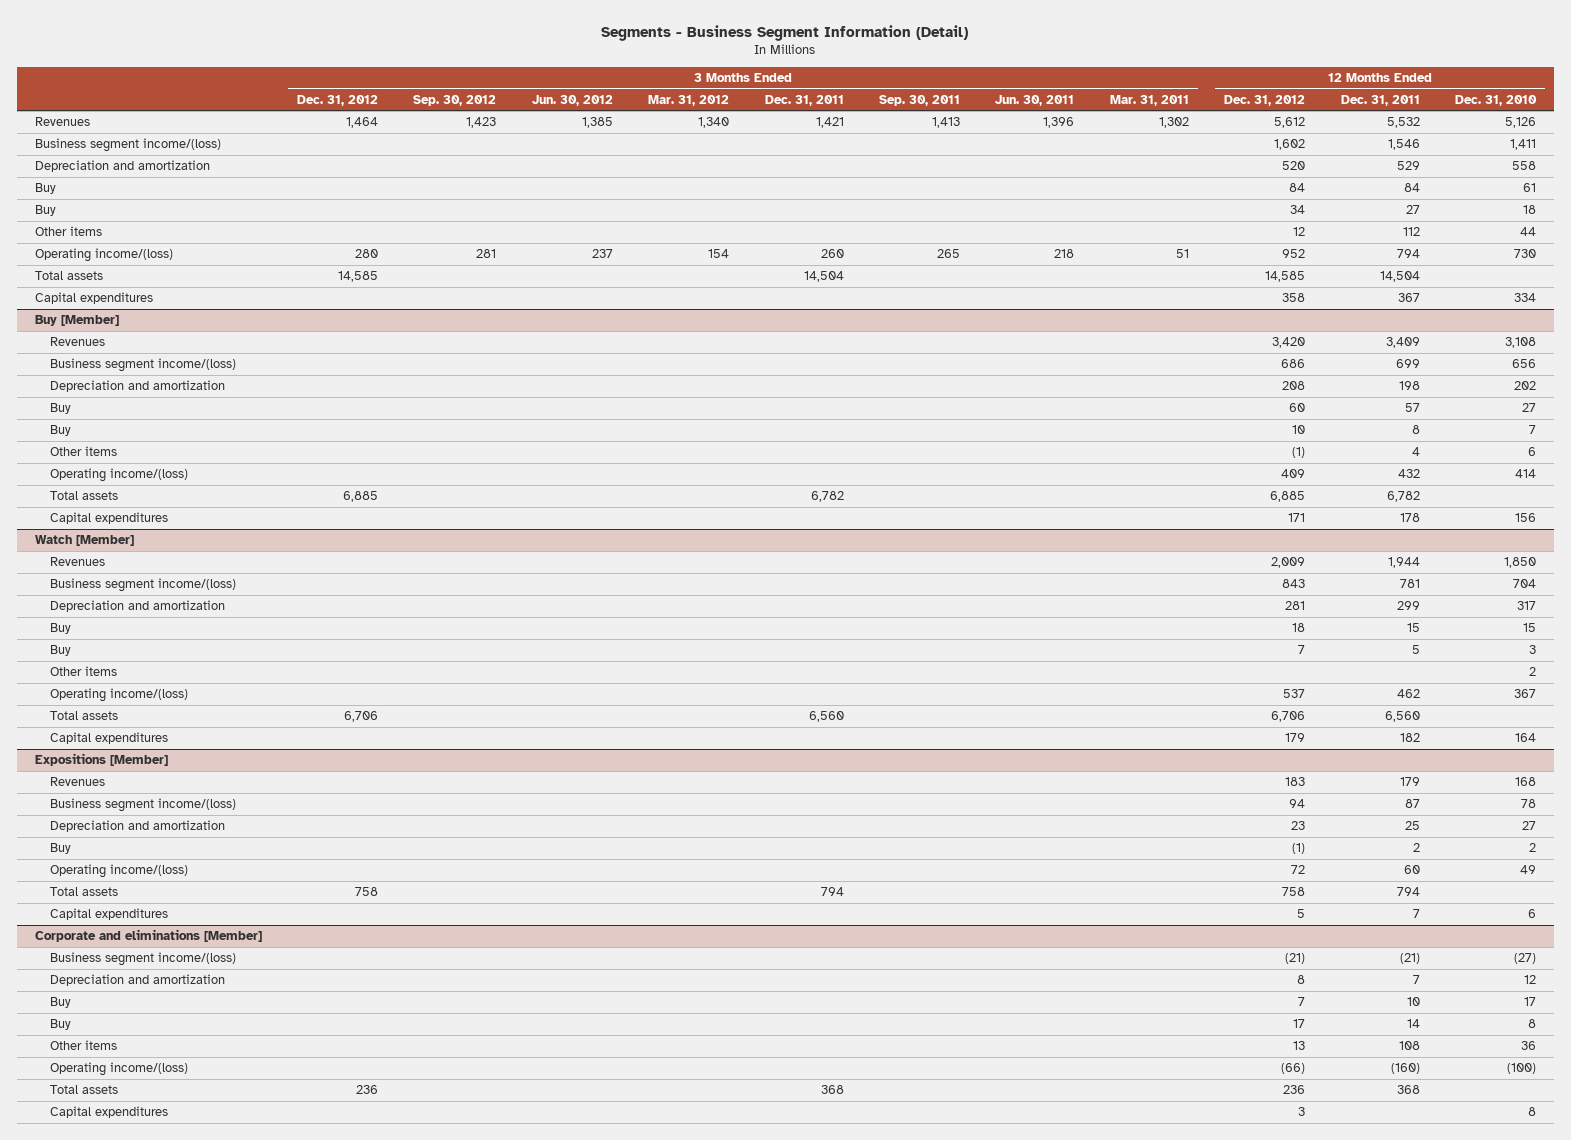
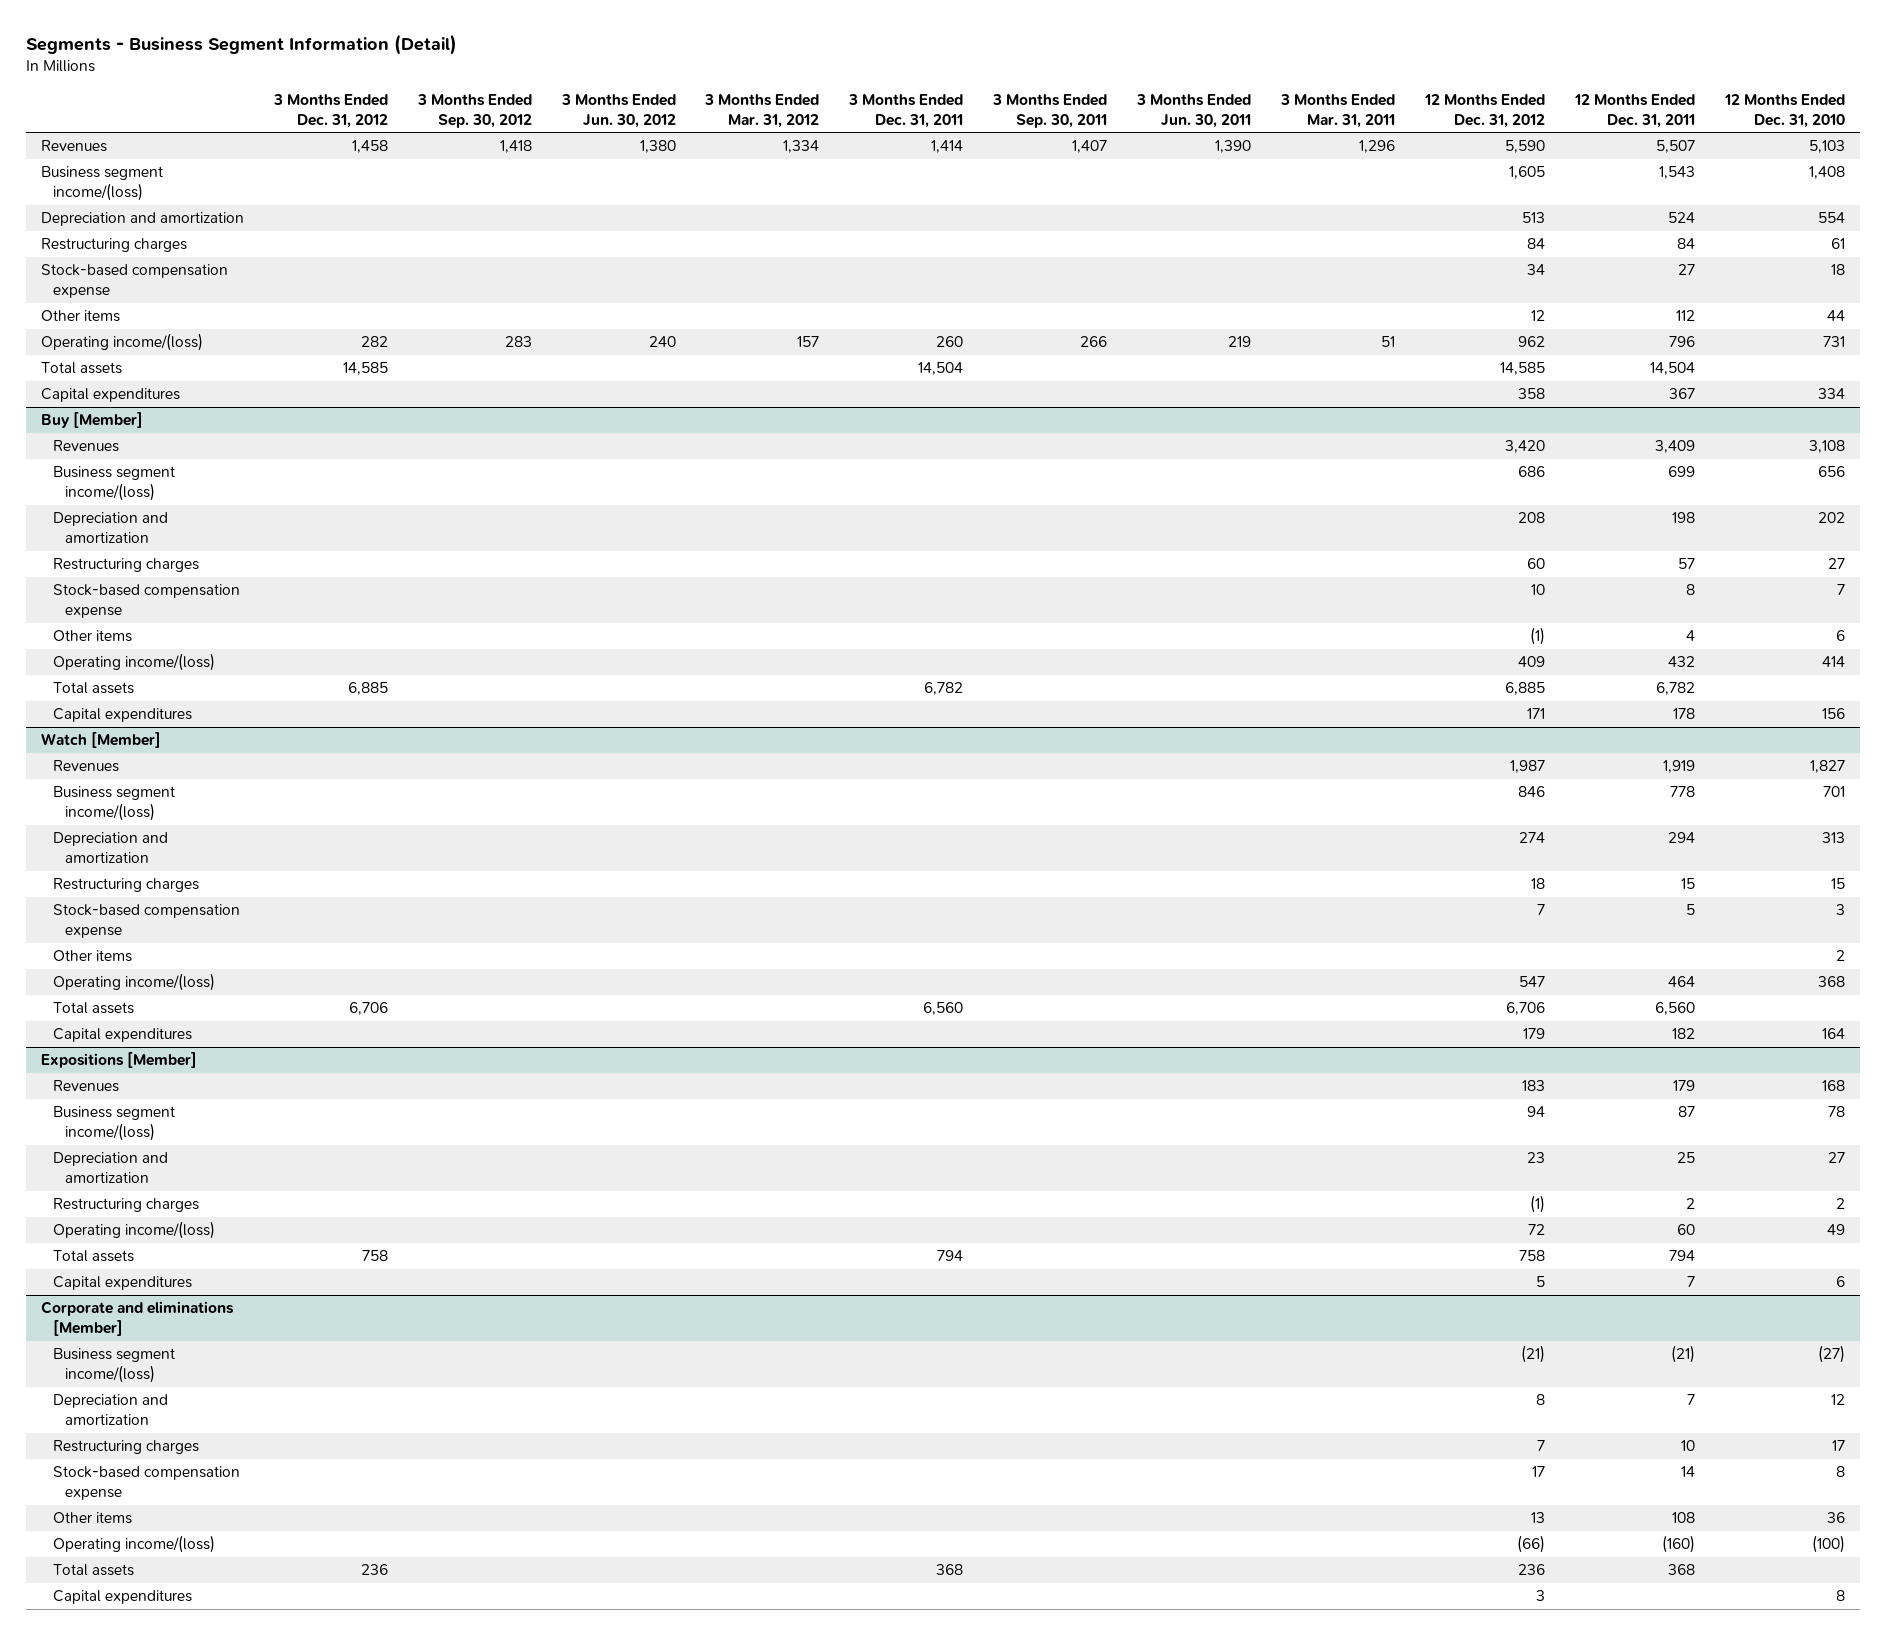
[346,117,379,129] 1,464 -> [351,140,388,154] 1,458
[466,117,497,129] 1,423 -> [499,140,532,154] 1,418
[581,117,613,129] 1,385 -> [639,140,676,154] 1,380
[698,117,730,129] 1,340 -> [783,140,820,154] 1,334
[815,117,844,129] 1,421 -> [931,140,964,154] 1,414
[932,117,961,129] 1,413 -> [1072,140,1108,154] 1,407
[1043,117,1075,129] 1,396 -> [1215,140,1252,154] 1,390
[1158,117,1189,129] 1,302 -> [1359,140,1396,154] 1,296
[1274,117,1306,129] 5,612 -> [1505,140,1546,154] 5,590
[1386,117,1420,129] 5,532 -> [1655,140,1695,154] 5,507
[1504,117,1536,129] 5,126 -> [1808,140,1845,154] 5,103
[1274,139,1306,151] 1,602 -> [1509,166,1546,180] 1,605
[1387,139,1420,151] 1,546 -> [1658,166,1695,180] 1,543
[1509,139,1536,151] 1,411 -> [1808,166,1845,180] 1,408
[1282,161,1306,171] 520 -> [1522,212,1546,224] 513
[1396,161,1420,171] 529 -> [1667,212,1695,224] 524
[1511,161,1536,171] 558 -> [1817,212,1845,224] 554
[34,183,56,195] Buy -> [40,238,187,253] Restructuring charges
[34,205,56,217] Buy -> [40,264,228,299] Stock-based compensation expense
[355,249,379,259] 280 -> [360,336,388,348] 282
[476,249,497,259] 281 -> [504,336,532,348] 283
[591,249,613,259] 237 -> [648,336,676,348] 240
[708,249,730,259] 154 -> [797,336,820,348] 157
[937,249,961,259] 265 -> [1080,336,1108,348] 266
[1054,249,1075,259] 218 -> [1228,336,1252,348] 219
[1282,249,1306,259] 952 -> [1518,336,1546,348] 962
[1396,249,1420,259] 794 -> [1668,336,1695,348] 796
[1513,249,1536,259] 730 -> [1822,336,1845,348] 731
[50,403,72,415] Buy -> [52,558,199,573] Restructuring charges
[50,425,72,437] Buy -> [52,584,240,619] Stock-based compensation expense
[1271,557,1306,569] 2,009 -> [1510,760,1546,774] 1,987
[1387,557,1420,569] 1,944 -> [1662,760,1695,774] 1,919
[1503,557,1536,569] 1,850 -> [1809,760,1845,774] 1,827
[1282,579,1306,589] 843 -> [1518,786,1546,798] 846
[1399,579,1420,589] 781 -> [1669,786,1695,798] 778
[1512,579,1536,589] 704 -> [1822,786,1845,798] 701
[1285,601,1306,611] 281 -> [1519,832,1546,844] 274
[1396,601,1420,611] 299 -> [1667,832,1695,844] 294
[1516,601,1536,611] 317 -> [1821,832,1845,844] 313
[50,623,72,635] Buy -> [52,878,199,893] Restructuring charges
[50,645,72,657] Buy -> [52,904,240,939] Stock-based compensation expense
[1283,689,1306,699] 537 -> [1519,976,1546,988] 547
[1396,689,1420,699] 462 -> [1667,976,1695,988] 464
[1513,689,1536,699] 367 -> [1817,976,1845,988] 368
[50,843,72,855] Buy -> [52,1198,199,1213] Restructuring charges
[50,997,72,1009] Buy -> [52,1440,199,1455] Restructuring charges
[50,1019,72,1031] Buy -> [52,1466,240,1501] Stock-based compensation expense

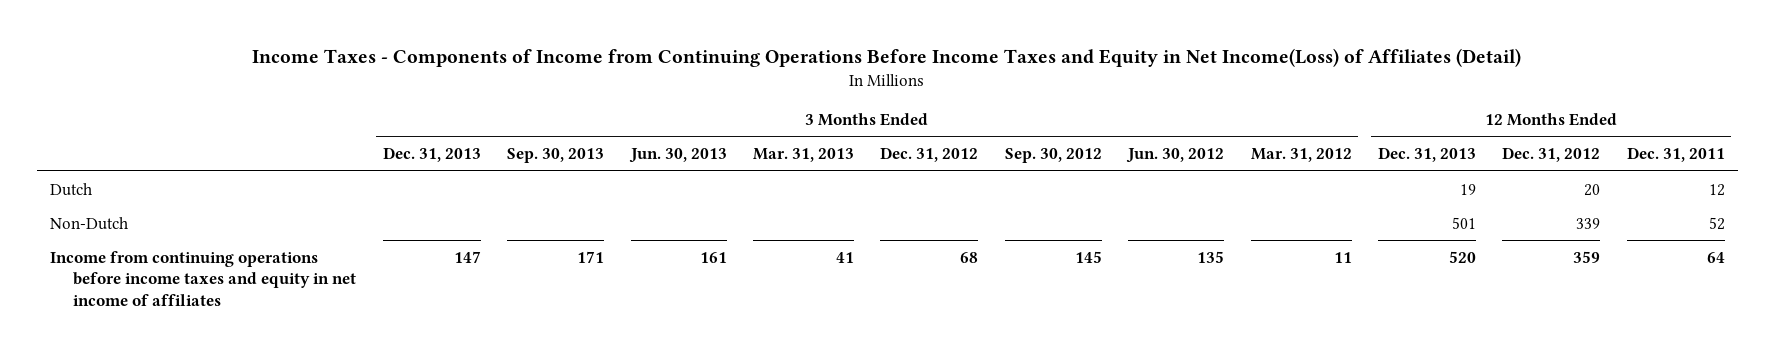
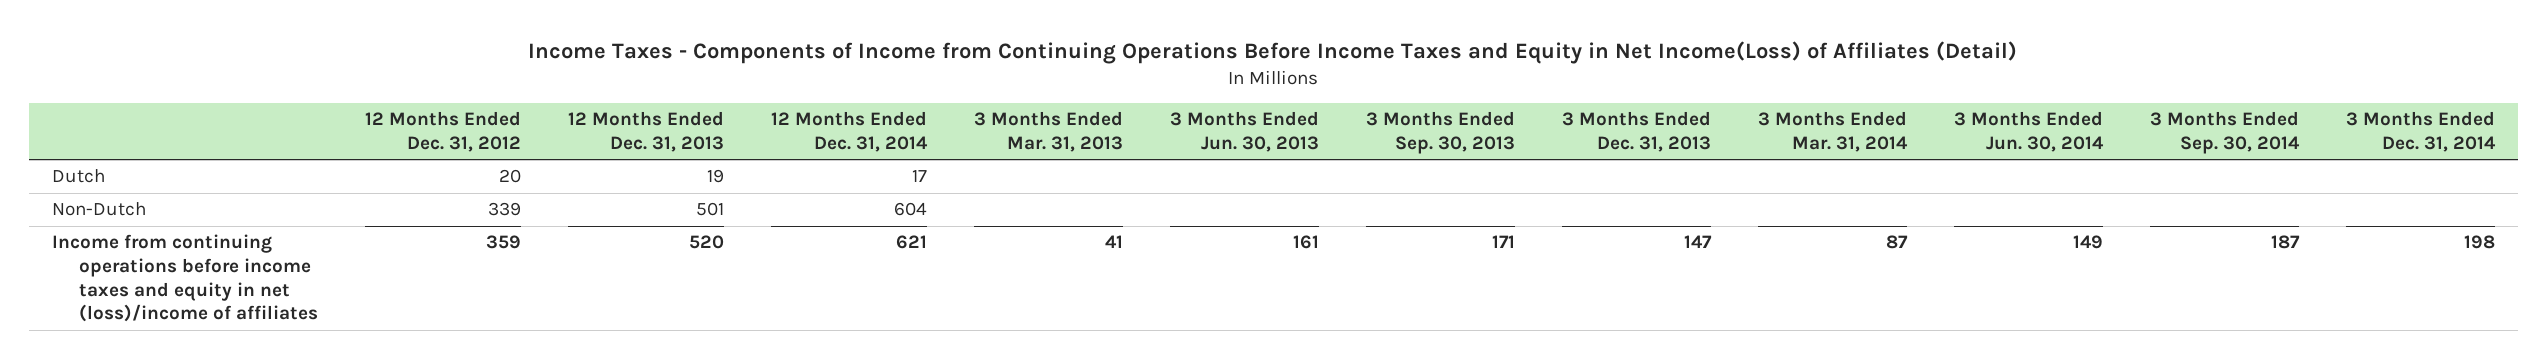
[880,147,979,163] Dec. 31, 2012 -> none
[1004,148,1102,164] Sep. 30, 2012 -> none
[1126,148,1225,164] Jun. 30, 2012 -> none
[1250,148,1352,163] Mar. 31, 2012 -> none
[1626,147,1725,163] Dec. 31, 2011 -> none
none -> [770,111,928,153] 12 Months Ended Dec. 31, 2014
none -> [1757,111,1908,153] 3 Months Ended Mar. 31, 2014
none -> [1953,111,2104,153] 3 Months Ended Jun. 30, 2014
none -> [2149,111,2300,155] 3 Months Ended Sep. 30, 2014
none -> [2345,111,2496,153] 3 Months Ended Dec. 31, 2014
[50,250,357,306] Income from continuing operations before income taxes and equity in net income of affiliates -> [52,234,318,323] Income from continuing operations before income taxes and equity in net (loss)/income of affiliates

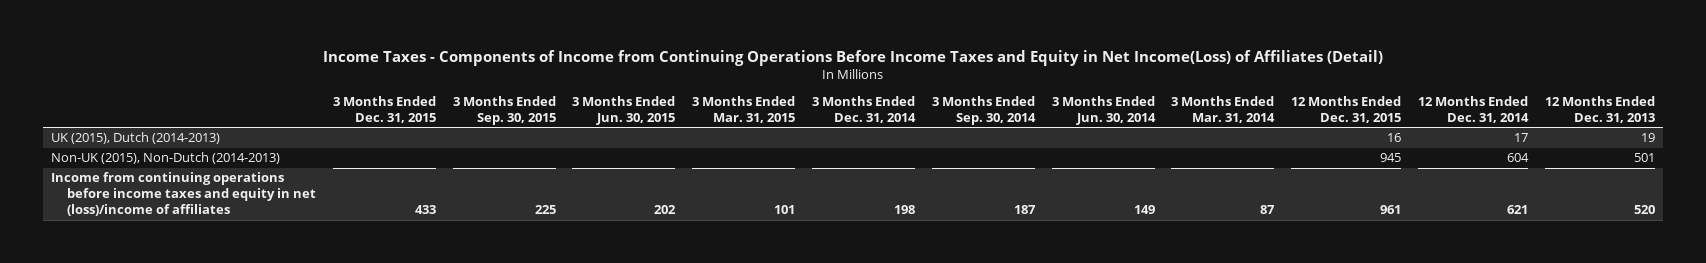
[364,111,521,153] 12 Months Ended Dec. 31, 2012 -> none
[973,111,1123,153] 3 Months Ended Mar. 31, 2013 -> none
[1169,111,1319,153] 3 Months Ended Jun. 30, 2013 -> none
[1365,111,1515,155] 3 Months Ended Sep. 30, 2013 -> none
[1561,111,1711,153] 3 Months Ended Dec. 31, 2013 -> none
none -> [332,95,436,123] 3 Months Ended Dec. 31, 2015
none -> [452,95,556,125] 3 Months Ended Sep. 30, 2015
none -> [572,95,676,125] 3 Months Ended Jun. 30, 2015
none -> [692,95,796,123] 3 Months Ended Mar. 31, 2015
none -> [1291,95,1402,123] 12 Months Ended Dec. 31, 2015
[52,169,106,184] Dutch -> [51,132,221,145] UK (2015), Dutch (2014-2013)
[52,202,147,217] Non-Dutch -> [51,152,281,165] Non-UK (2015), Non-Dutch (2014-2013)

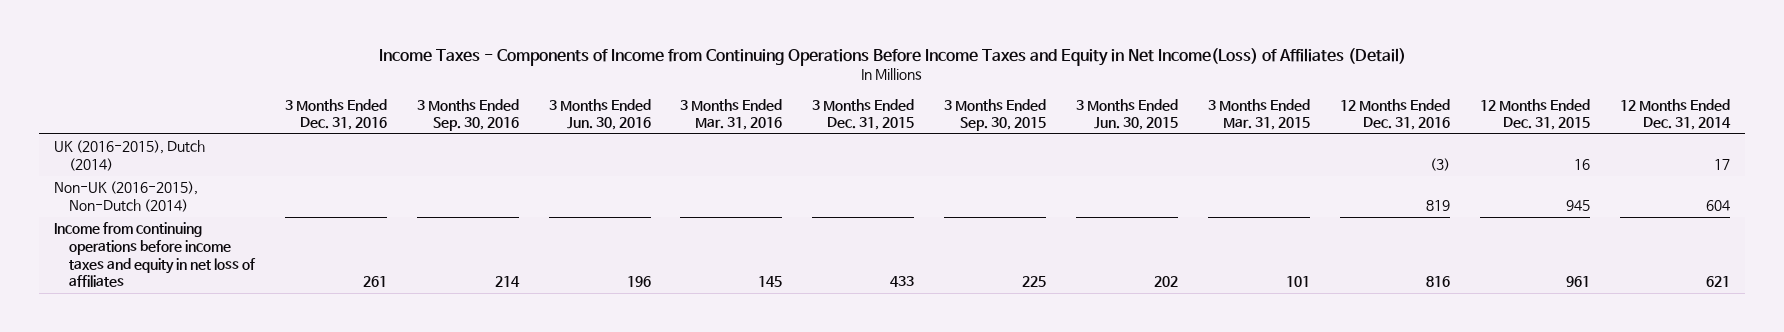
[812,95,917,123] 3 Months Ended Dec. 31, 2014 -> none
[931,95,1036,125] 3 Months Ended Sep. 30, 2014 -> none
[1051,95,1156,125] 3 Months Ended Jun. 30, 2014 -> none
[1171,95,1276,123] 3 Months Ended Mar. 31, 2014 -> none
[1544,95,1655,123] 12 Months Ended Dec. 31, 2013 -> none
none -> [284,98,387,131] 3 Months Ended Dec. 31, 2016
none -> [416,98,519,132] 3 Months Ended Sep. 30, 2016
none -> [548,98,651,131] 3 Months Ended Jun. 30, 2016
none -> [680,98,783,131] 3 Months Ended Mar. 31, 2016
none -> [1339,98,1450,131] 12 Months Ended Dec. 31, 2016
[51,132,221,145] UK (2015), Dutch (2014-2013) -> [54,140,206,172] UK (2016-2015), Dutch (2014)
[51,152,281,165] Non-UK (2015), Non-Dutch (2014-2013) -> [54,181,199,213] Non-UK (2016-2015), Non-Dutch (2014)
[51,172,316,217] Income from continuing operations before income taxes and equity in net (loss)/income of affiliates -> [54,222,256,288] Income from continuing operations before income taxes and equity in net loss of affiliates

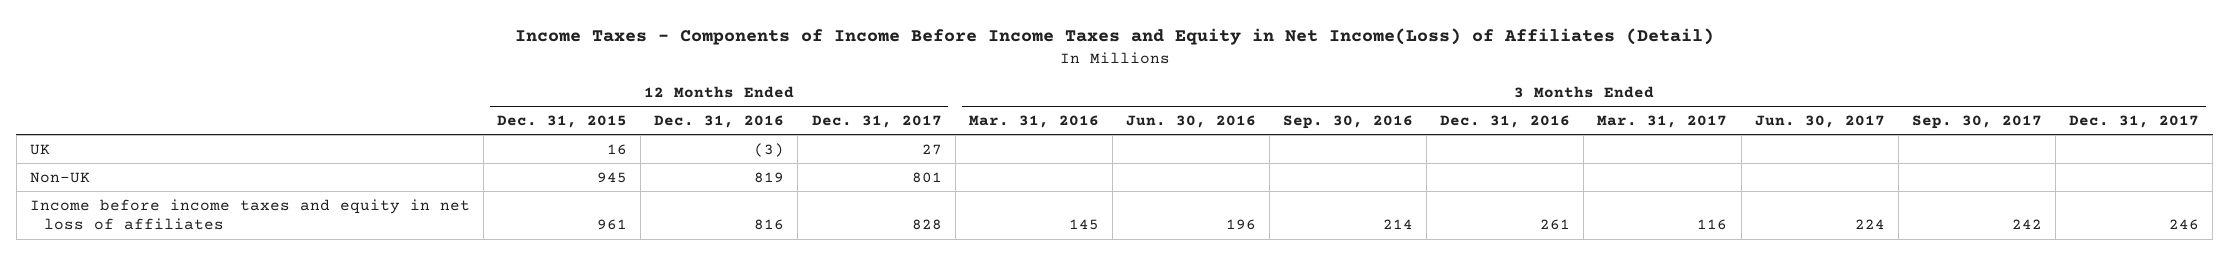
[378,47,1406,66] Income Taxes - Components of Income from Continuing Operations Before Income Taxes and Equity in Net Income(Loss) of Affiliates (Detail) -> [514,28,1714,46] Income Taxes - Components of Income Before Income Taxes and Equity in Net Income(Loss) of Affiliates (Detail)
[812,98,915,131] 3 Months Ended Dec. 31, 2015 -> none
[944,98,1047,132] 3 Months Ended Sep. 30, 2015 -> none
[1076,98,1179,131] 3 Months Ended Jun. 30, 2015 -> none
[1208,98,1311,131] 3 Months Ended Mar. 31, 2015 -> none
[1619,98,1731,131] 12 Months Ended Dec. 31, 2014 -> none
none -> [811,115,942,129] Dec. 31, 2017
none -> [1597,115,1728,129] Mar. 31, 2017
none -> [1754,115,1885,129] Jun. 30, 2017
none -> [1911,115,2042,130] Sep. 30, 2017
none -> [2069,115,2200,129] Dec. 31, 2017
[54,140,206,172] UK (2016-2015), Dutch (2014) -> [30,143,51,155] UK
[54,181,199,213] Non-UK (2016-2015), Non-Dutch (2014) -> [30,171,91,183] Non-UK
[54,222,256,288] Income from continuing operations before income taxes and equity in net loss of affiliates -> [30,198,471,231] Income before income taxes and equity in net loss of affiliates

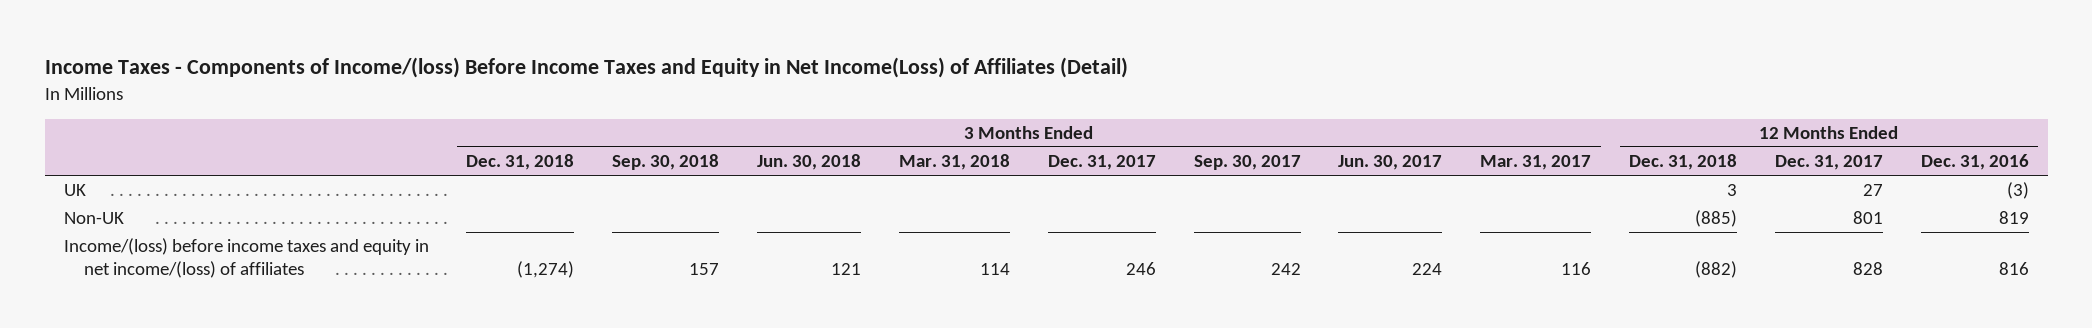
[514,28,1714,46] Income Taxes - Components of Income Before Income Taxes and Equity in Net Income(Loss) of Affiliates (Detail) -> [44,57,1128,79] Income Taxes - Components of Income/(loss) Before Income Taxes and Equity in Net Income(Loss) of Affiliates (Detail)
[497,115,628,129] Dec. 31, 2015 -> none
[968,115,1099,129] Mar. 31, 2016 -> none
[1125,115,1256,129] Jun. 30, 2016 -> none
[1283,115,1414,130] Sep. 30, 2016 -> none
[1440,115,1571,129] Dec. 31, 2016 -> none
none -> [466,154,575,171] Dec. 31, 2018
none -> [612,154,720,171] Sep. 30, 2018
none -> [757,154,862,171] Jun. 30, 2018
none -> [898,154,1010,171] Mar. 31, 2018
none -> [1629,154,1738,171] Dec. 31, 2018
[30,198,471,231] Income before income taxes and equity in net loss of affiliates -> [63,238,429,278] Income/(loss) before income taxes and equity in net income/(loss) of affiliates

